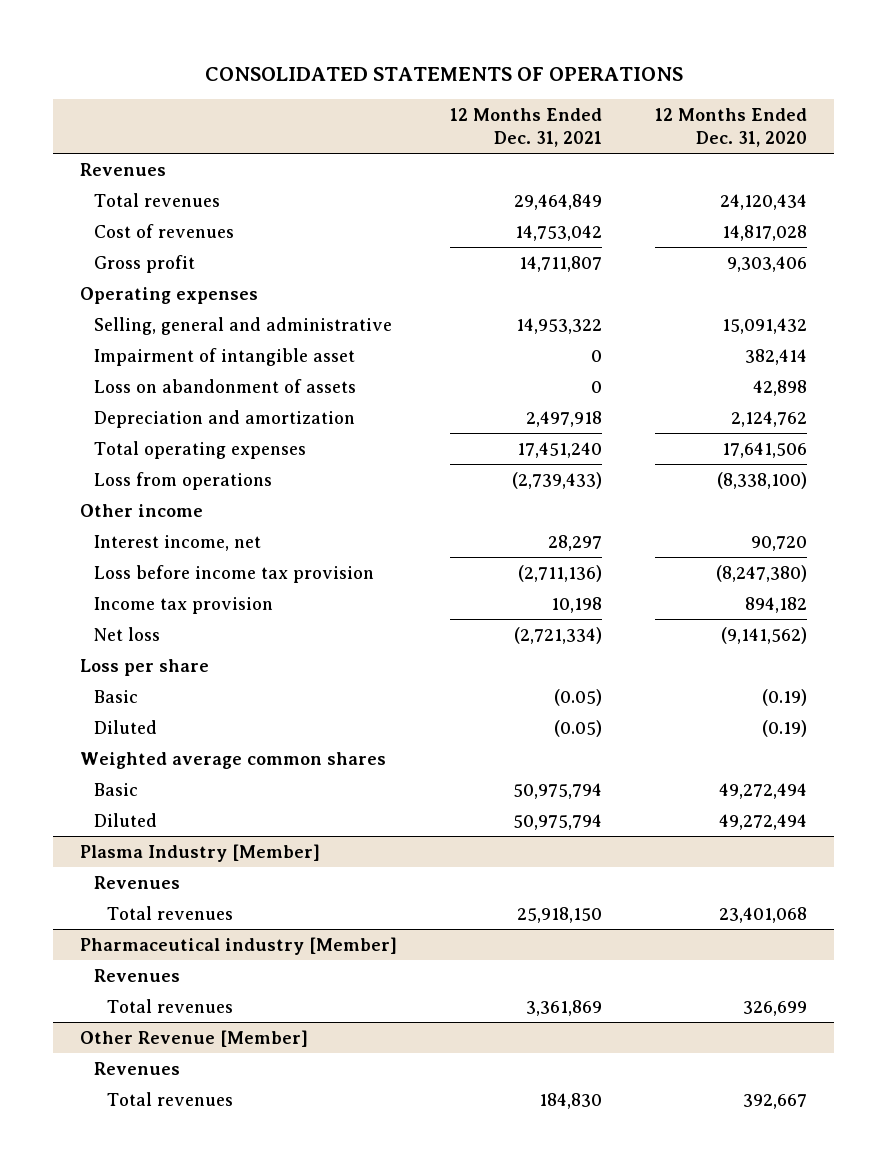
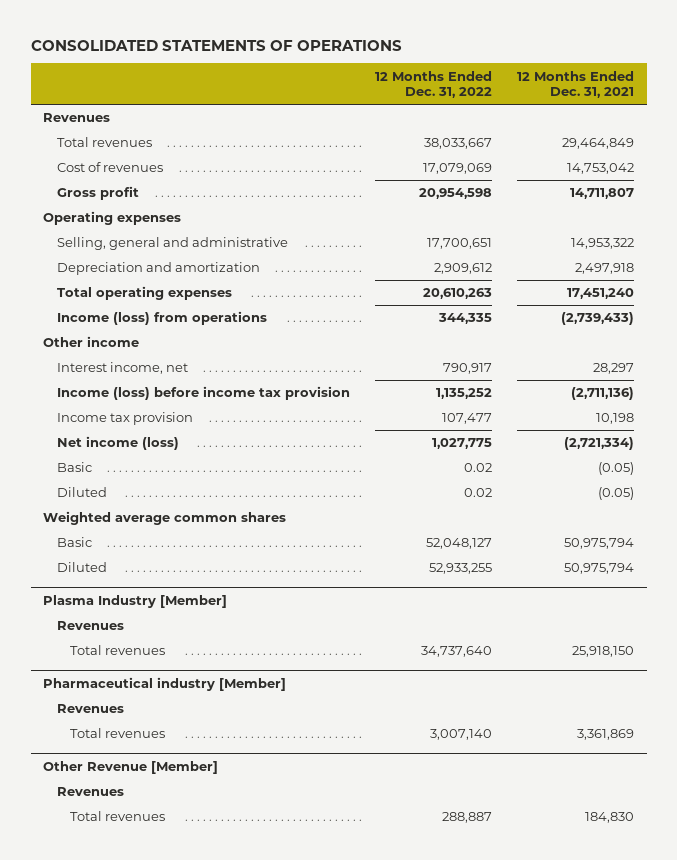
[655,107,808,147] 12 Months Ended Dec. 31, 2020 -> none
none -> [374,70,492,99] 12 Months Ended Dec. 31, 2022
[93,347,355,366] Impairment of intangible asset -> none
[93,378,356,393] Loss on abandonment of assets -> none
[93,471,272,490] Loss from operations -> [56,311,267,326] Income (loss) from operations
[93,564,374,583] Loss before income tax provision -> [56,386,350,401] Income (loss) before income tax provision
[79,658,209,676] Loss per share -> none
[93,626,160,641] Net loss -> [56,436,179,451] Net income (loss)

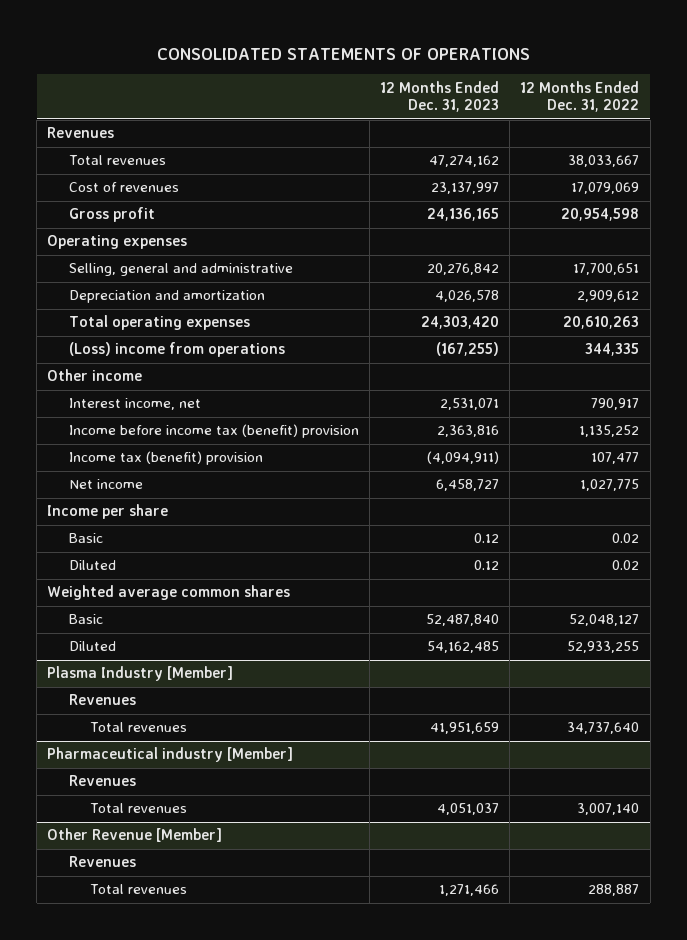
[517,70,635,99] 12 Months Ended Dec. 31, 2021 -> none
none -> [380,80,500,113] 12 Months Ended Dec. 31, 2023
[56,311,267,326] Income (loss) from operations -> [68,342,285,358] (Loss) income from operations
[56,386,350,401] Income (loss) before income tax provision -> [68,424,359,439] Income before income tax (benefit) provision
[56,412,193,426] Income tax provision -> [68,451,263,466] Income tax (benefit) provision
[56,436,179,451] Net income (loss) -> [68,479,143,490] Net income
none -> [47,504,169,520] Income per share

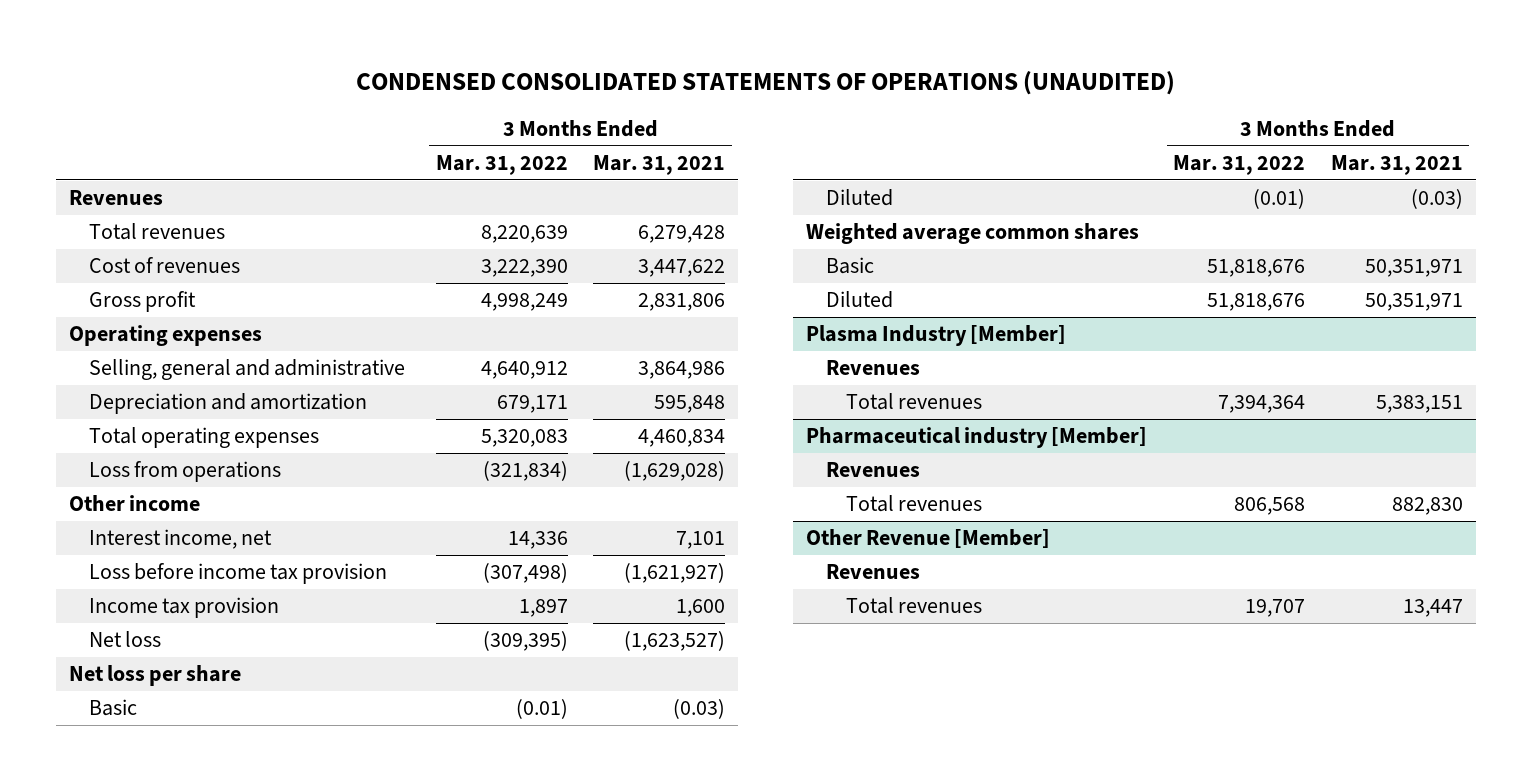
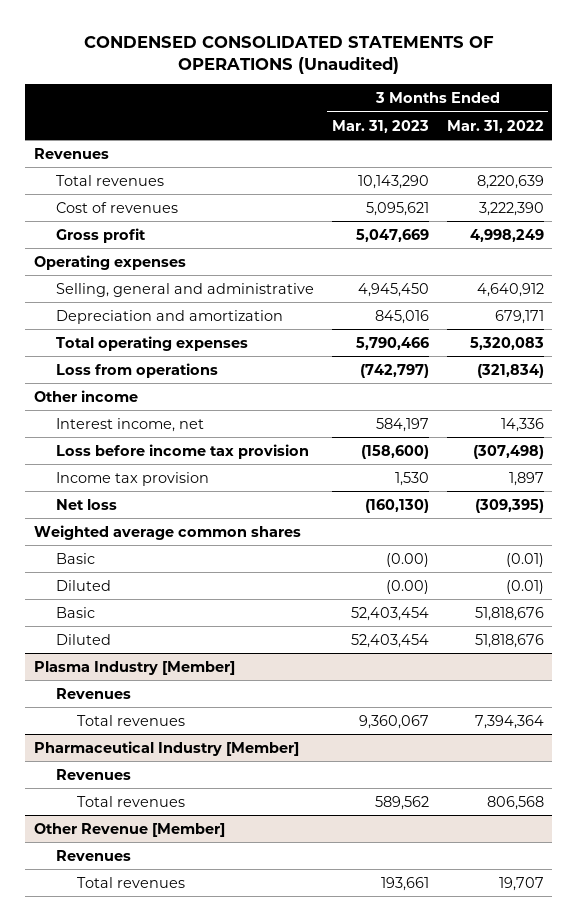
[355,71,1175,96] CONDENSED CONSOLIDATED STATEMENTS OF OPERATIONS (UNAUDITED) -> [83,35,494,75] CONDENSED CONSOLIDATED STATEMENTS OF OPERATIONS (Unaudited)
[593,155,726,176] Mar. 31, 2021 -> none
none -> [331,119,429,133] Mar. 31, 2023
[68,665,241,687] Net loss per share -> none
[806,223,1140,245] Weighted average common shares -> [34,524,302,540] Weighted average common shares
[806,427,1148,449] Pharmaceutical industry [Member] -> [34,740,300,756] Pharmaceutical Industry [Member]

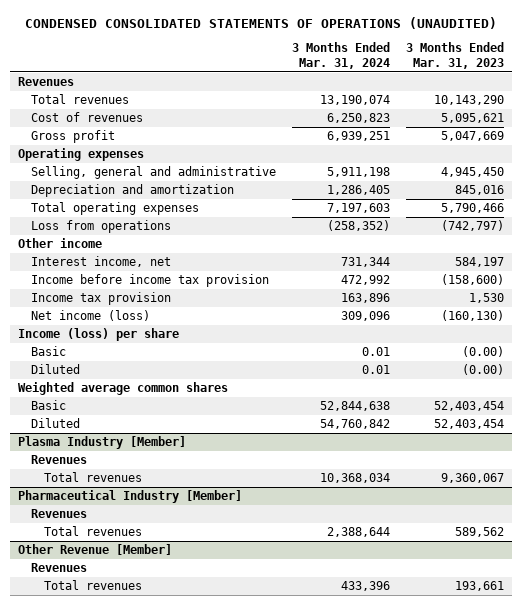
[83,35,494,75] CONDENSED CONSOLIDATED STATEMENTS OF OPERATIONS (Unaudited) -> [25,16,498,29] CONDENSED CONSOLIDATED STATEMENTS OF OPERATIONS (UNAUDITED)
[446,119,544,133] Mar. 31, 2022 -> none
none -> [292,42,391,69] 3 Months Ended Mar. 31, 2024
[55,443,309,459] Loss before income tax provision -> [31,274,270,288] Income before income tax provision
[55,498,117,510] Net loss -> [31,310,151,322] Net income (loss)
none -> [18,328,180,342] Income (loss) per share
[34,524,302,540] Weighted average common shares -> [18,382,229,396] Weighted average common shares

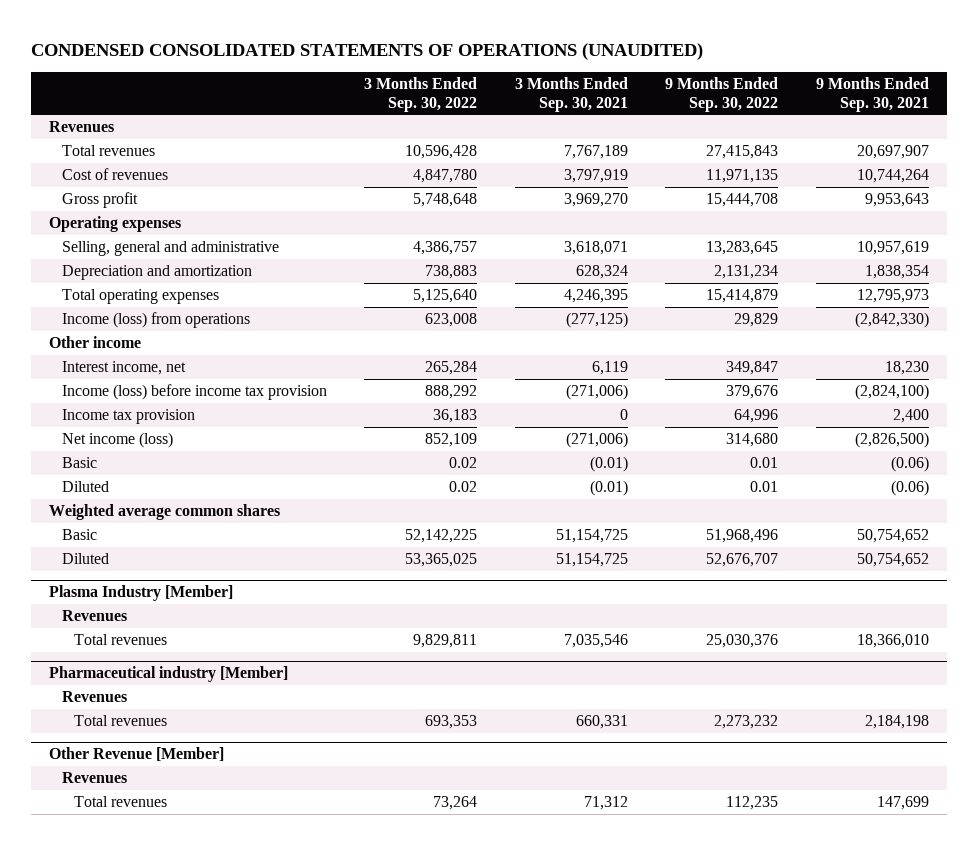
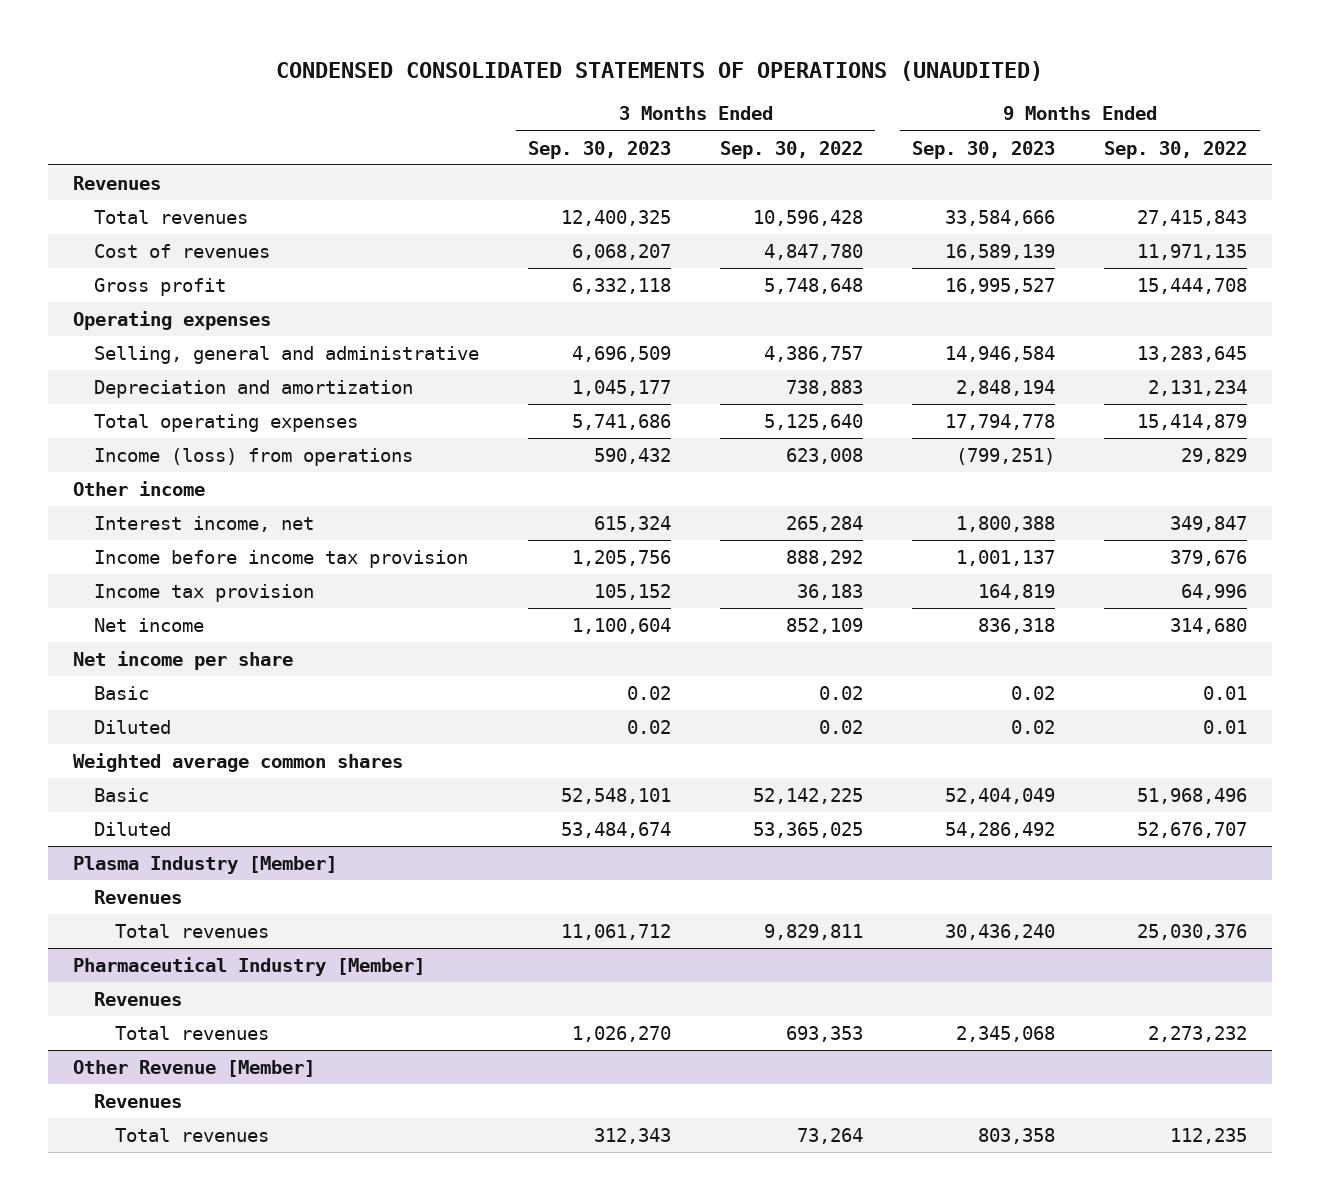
[514,76,628,112] 3 Months Ended Sep. 30, 2021 -> none
[815,76,929,112] 9 Months Ended Sep. 30, 2021 -> none
none -> [528,140,672,159] Sep. 30, 2023
none -> [912,140,1056,159] Sep. 30, 2023
[61,384,327,401] Income (loss) before income tax provision -> [93,549,468,568] Income before income tax provision
[61,432,173,449] Net income (loss) -> [93,617,204,632] Net income
none -> [72,650,293,670] Net income per share
[49,666,289,683] Pharmaceutical industry [Member] -> [72,956,425,976] Pharmaceutical Industry [Member]

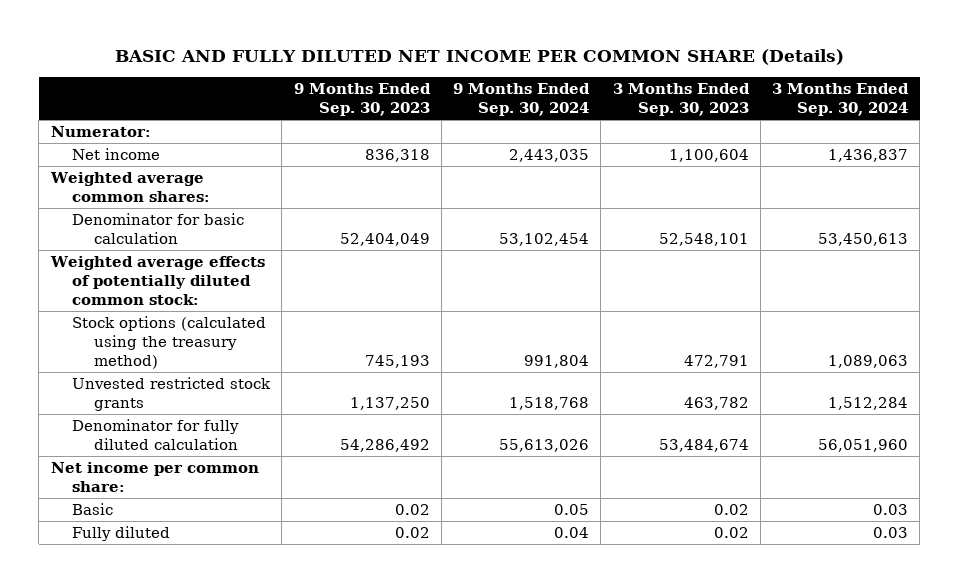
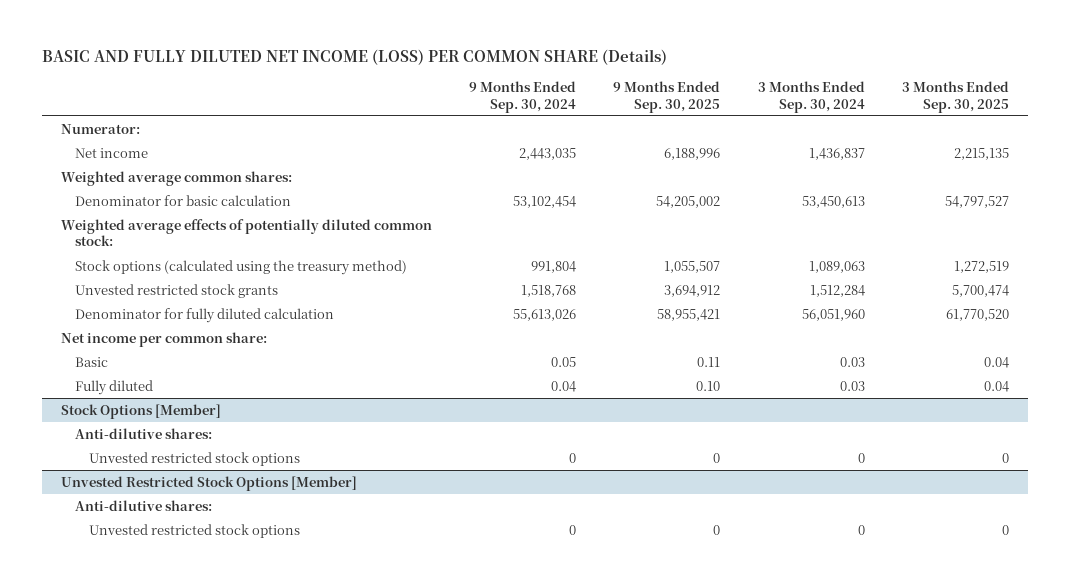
[115,49,845,66] BASIC AND FULLY DILUTED NET INCOME PER COMMON SHARE (Details) -> [42,49,668,66] BASIC AND FULLY DILUTED NET INCOME (LOSS) PER COMMON SHARE (Details)
[293,83,431,117] 9 Months Ended Sep. 30, 2023 -> none
[612,83,750,117] 3 Months Ended Sep. 30, 2023 -> none
none -> [613,81,721,113] 9 Months Ended Sep. 30, 2025
none -> [901,81,1009,113] 3 Months Ended Sep. 30, 2025
none -> [60,403,221,419] Stock Options [Member]
none -> [74,427,212,439] Anti-dilutive shares:
none -> [88,451,300,466] Unvested restricted stock options
none -> [60,475,357,491] Unvested Restricted Stock Options [Member]
none -> [74,499,212,511] Anti-dilutive shares:
none -> [88,523,300,538] Unvested restricted stock options

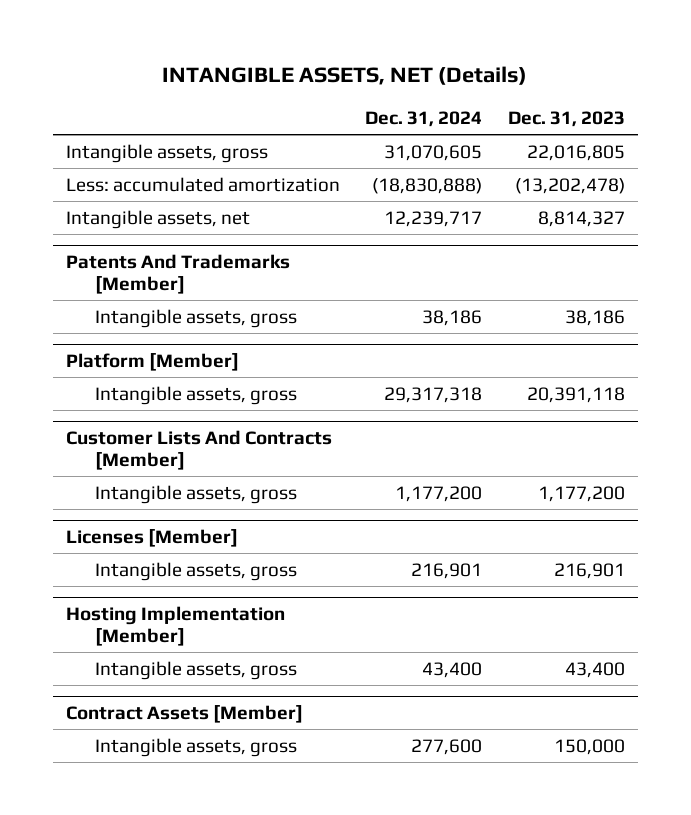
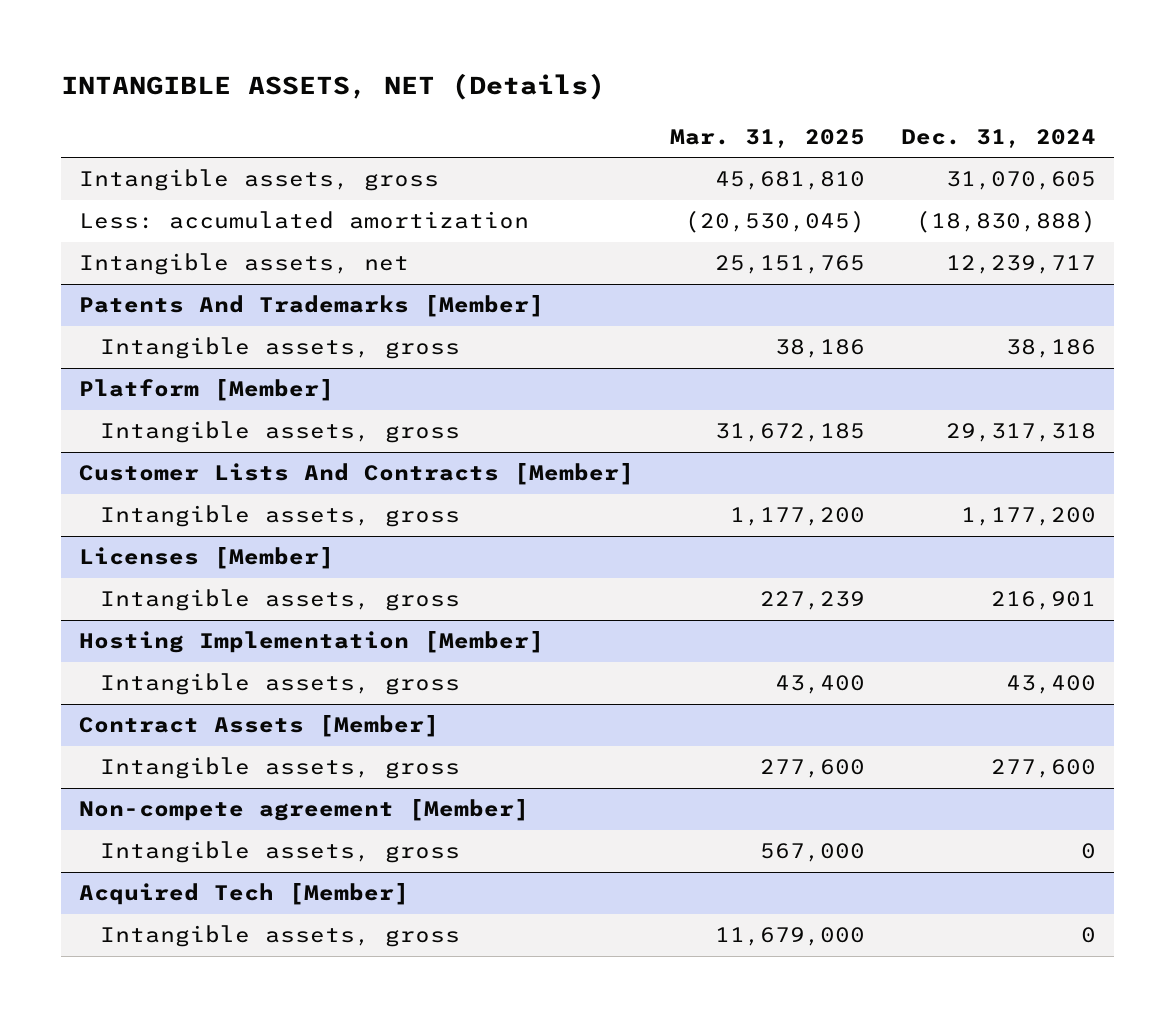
[507,111,625,128] Dec. 31, 2023 -> none
none -> [670,128,866,148] Mar. 31, 2025
none -> [79,799,530,822] Non-compete agreement [Member]
none -> [100,841,461,864] Intangible assets, gross
none -> [79,883,410,906] Acquired Tech [Member]
none -> [100,925,461,948] Intangible assets, gross

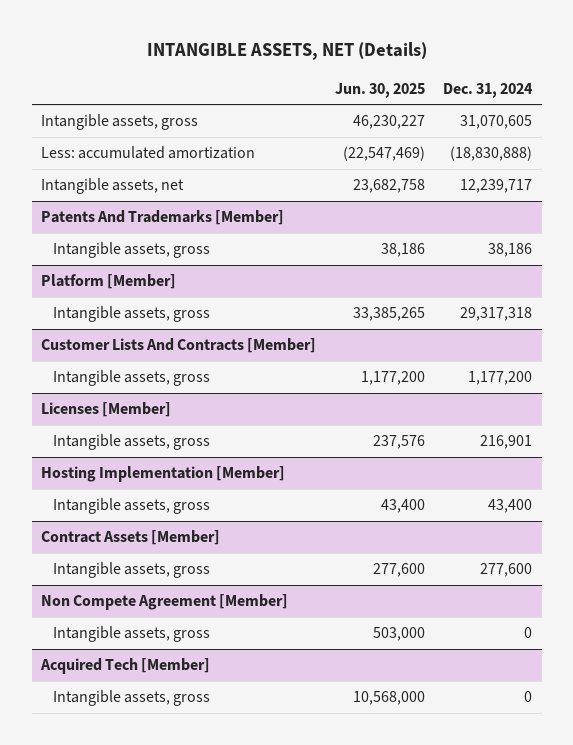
[670,128,866,148] Mar. 31, 2025 -> none
none -> [334,82,425,98] Jun. 30, 2025
[79,799,530,822] Non-compete agreement [Member] -> [41,594,289,611] Non Compete Agreement [Member]

